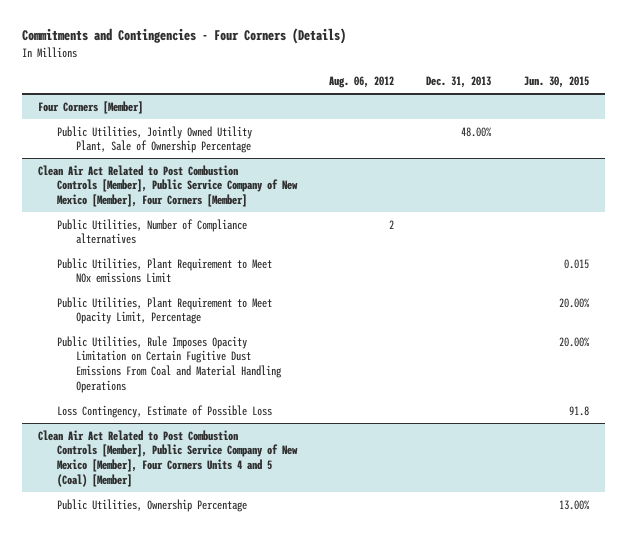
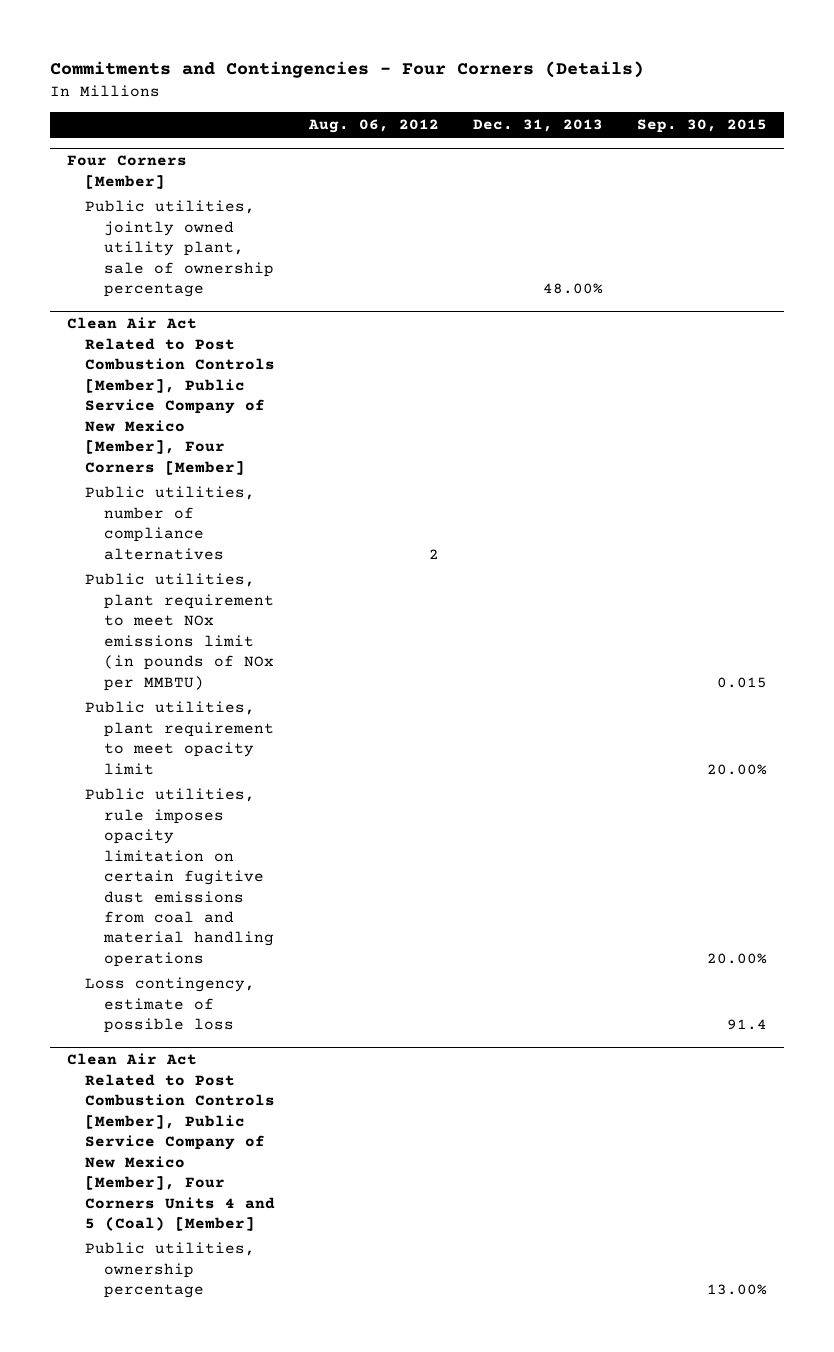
[523,76,589,89] Jun. 30, 2015 -> none
none -> [637,119,768,134] Sep. 30, 2015
[56,125,252,154] Public Utilities, Jointly Owned Utility Plant, Sale of Ownership Percentage -> [85,200,274,298] Public utilities, jointly owned utility plant, sale of ownership percentage
[56,218,247,245] Public Utilities, Number of Compliance alternatives -> [85,486,256,560] Public utilities, number of compliance alternatives
[56,257,272,284] Public Utilities, Plant Requirement to Meet NOx emissions Limit -> [85,573,274,691] Public utilities, plant requirement to meet NOx emissions limit (in pounds of NOx per MMBTU)
[56,296,272,325] Public Utilities, Plant Requirement to Meet Opacity Limit, Percentage -> [85,701,274,775] Public utilities, plant requirement to meet opacity limit
[56,335,283,394] Public Utilities, Rule Imposes Opacity Limitation on Certain Fugitive Dust Emissions From Coal and Material Handling Operations -> [85,788,274,967] Public utilities, rule imposes opacity limitation on certain fugitive dust emissions from coal and material handling operations
[56,404,272,418] Loss Contingency, Estimate of Possible Loss -> [85,977,256,1034] Loss contingency, estimate of possible loss
[56,498,247,512] Public Utilities, Ownership Percentage -> [85,1242,256,1299] Public utilities, ownership percentage

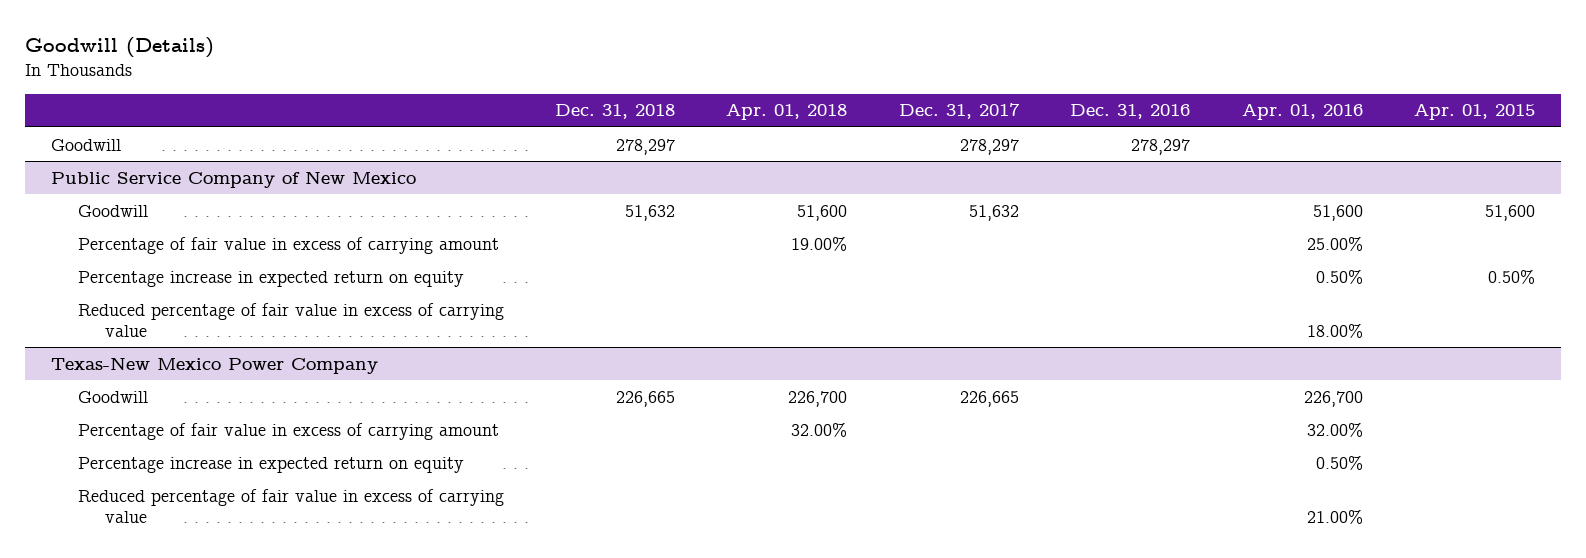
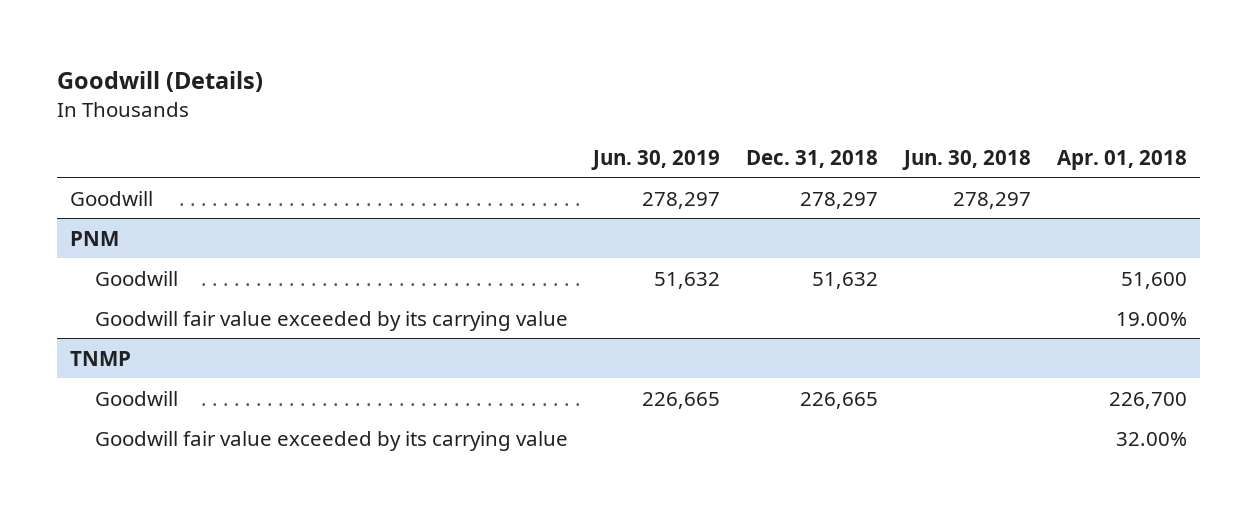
[898,103,1020,120] Dec. 31, 2017 -> none
[1070,104,1191,120] Dec. 31, 2016 -> none
[1241,104,1363,121] Apr. 01, 2016 -> none
[1413,104,1535,121] Apr. 01, 2015 -> none
none -> [591,149,721,170] Jun. 30, 2019
none -> [901,149,1031,170] Jun. 30, 2018
[50,170,416,188] Public Service Company of New Mexico -> [69,230,119,246] PNM
[77,270,464,287] Percentage increase in expected return on equity -> none
[77,302,504,337] Reduced percentage of fair value in excess of carrying value -> none
[77,236,499,254] Percentage of fair value in excess of carrying amount -> [94,310,568,331] Goodwill fair value exceeded by its carrying value
[50,356,378,374] Texas-New Mexico Power Company -> [69,350,131,366] TNMP
[77,456,464,473] Percentage increase in expected return on equity -> none
[77,488,504,523] Reduced percentage of fair value in excess of carrying value -> none
[77,422,499,440] Percentage of fair value in excess of carrying amount -> [94,430,568,451] Goodwill fair value exceeded by its carrying value

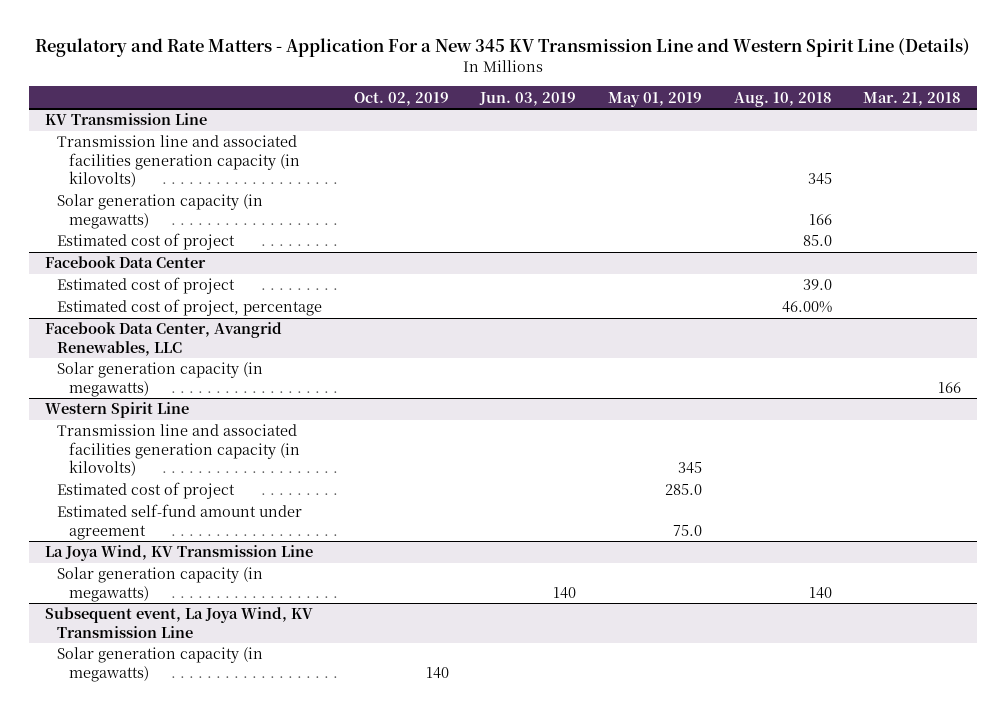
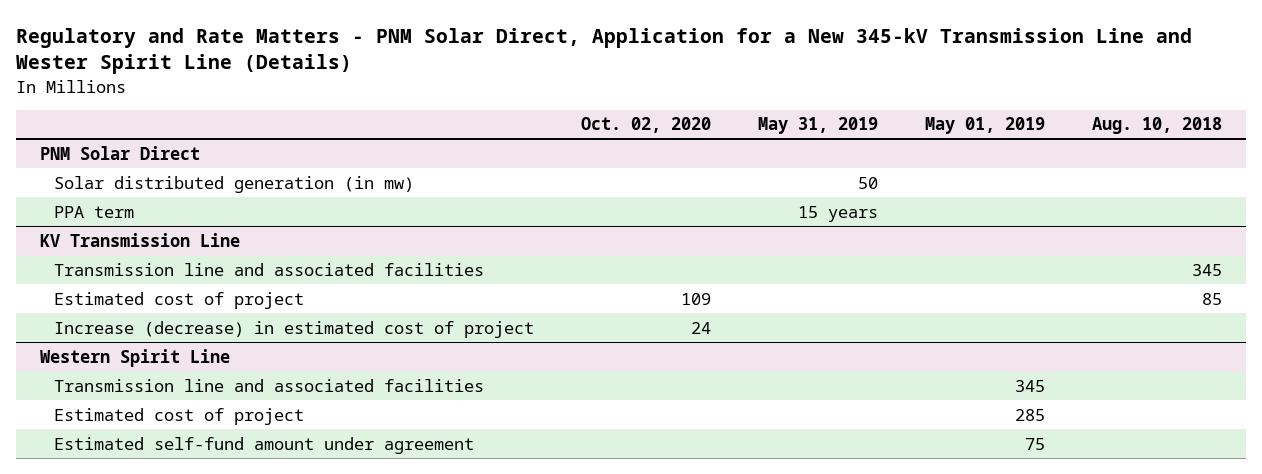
[35,38,971,58] Regulatory and Rate Matters - Application For a New 345 KV Transmission Line and Western Spirit Line (Details) -> [16,27,1193,75] Regulatory and Rate Matters - PNM Solar Direct, Application for a New 345-kV Transmission Line and Wester Spirit Line (Details)
[353,91,449,106] Oct. 02, 2019 -> none
[479,91,577,106] Jun. 03, 2019 -> none
[863,91,962,106] Mar. 21, 2018 -> none
none -> [580,117,711,134] Oct. 02, 2020
none -> [757,117,878,135] May 31, 2019
none -> [39,145,200,160] PNM Solar Direct
none -> [53,175,414,193] Solar distributed generation (in mw)
none -> [53,205,134,218] PPA term
[56,194,263,229] Solar generation capacity (in megawatts) -> none
[45,256,207,269] Facebook Data Center -> none
[56,277,235,295] Estimated cost of project -> none
[56,299,322,317] Estimated cost of project, percentage -> none
[45,322,283,356] Facebook Data Center, Avangrid Renewables, LLC -> none
[56,362,263,397] Solar generation capacity (in megawatts) -> none
[56,135,300,187] Transmission line and associated facilities generation capacity (in kilovolts) -> [53,262,484,276] Transmission line and associated facilities
[802,235,832,247] 85.0 -> [1202,292,1223,305] 85
none -> [53,320,534,338] Increase (decrease) in estimated cost of project
[45,545,314,562] La Joya Wind, KV Transmission Line -> none
[56,567,263,602] Solar generation capacity (in megawatts) -> none
[45,607,314,638] Subsequent event, La Joya Wind, KV Transmission Line -> none
[56,647,263,682] Solar generation capacity (in megawatts) -> none
[56,424,300,476] Transmission line and associated facilities generation capacity (in kilovolts) -> [53,378,484,392] Transmission line and associated facilities
[664,484,702,496] 285.0 -> [1014,408,1045,421] 285
[672,524,702,536] 75.0 -> [1024,437,1045,450] 75

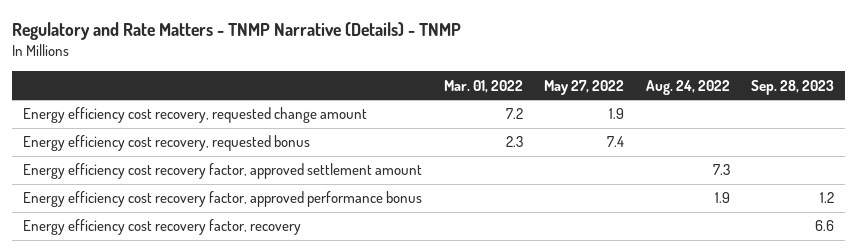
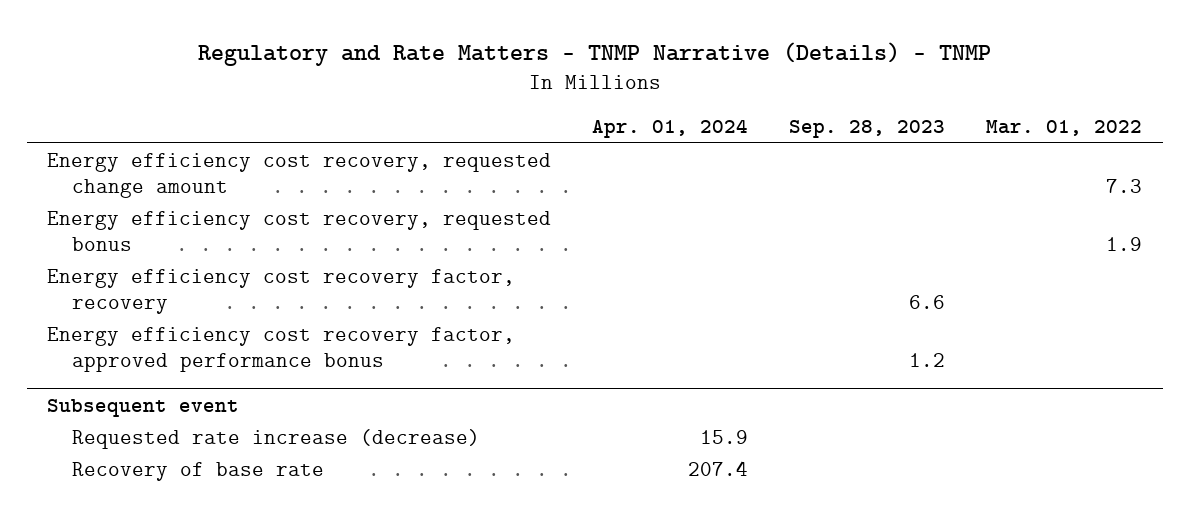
[544,79,625,95] May 27, 2022 -> none
[645,79,730,95] Aug. 24, 2022 -> none
none -> [592,119,749,139] Apr. 01, 2024
[23,163,423,180] Energy efficiency cost recovery factor, approved settlement amount -> none
[505,108,523,120] 7.2 -> [1106,178,1143,193] 7.3
[505,136,523,148] 2.3 -> [1106,236,1143,251] 1.9
[23,191,423,208] Energy efficiency cost recovery factor, approved performance bonus -> [47,326,516,372] Energy efficiency cost recovery factor, approved performance bonus
none -> [47,398,240,417] Subsequent event
none -> [72,428,481,449] Requested rate increase (decrease)
none -> [72,461,325,481] Recovery of base rate

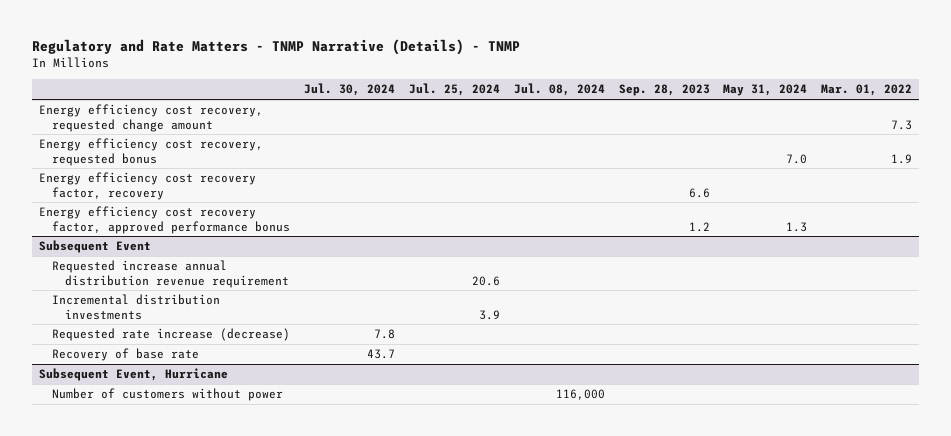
[592,119,749,139] Apr. 01, 2024 -> none
none -> [303,83,395,97] Jul. 30, 2024
none -> [408,83,500,97] Jul. 25, 2024
none -> [513,83,605,97] Jul. 08, 2024
none -> [723,84,808,97] May 31, 2024
[47,398,240,417] Subsequent event -> [38,240,151,254] Subsequent Event
none -> [51,260,289,288] Requested increase annual distribution revenue requirement
none -> [51,294,220,320] Incremental distribution investments
none -> [38,368,228,382] Subsequent Event, Hurricane
none -> [51,388,283,402] Number of customers without power

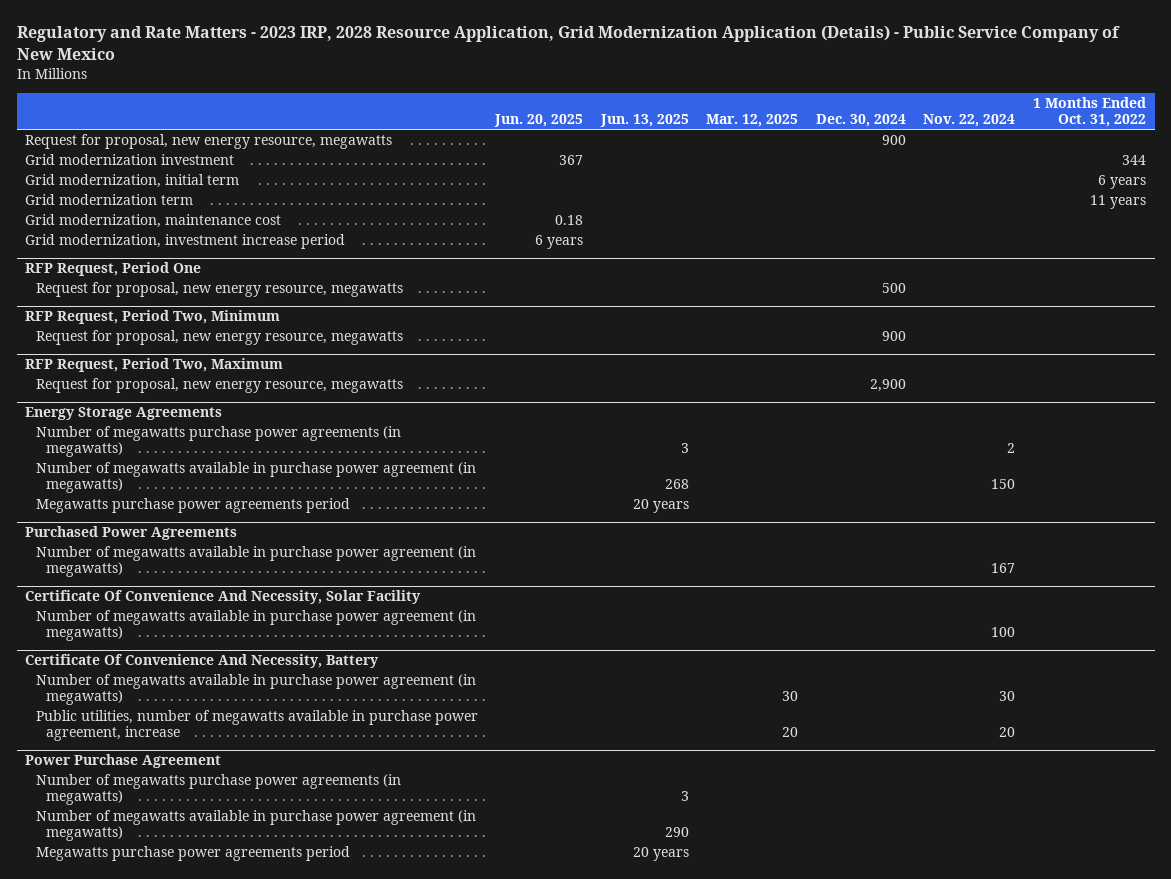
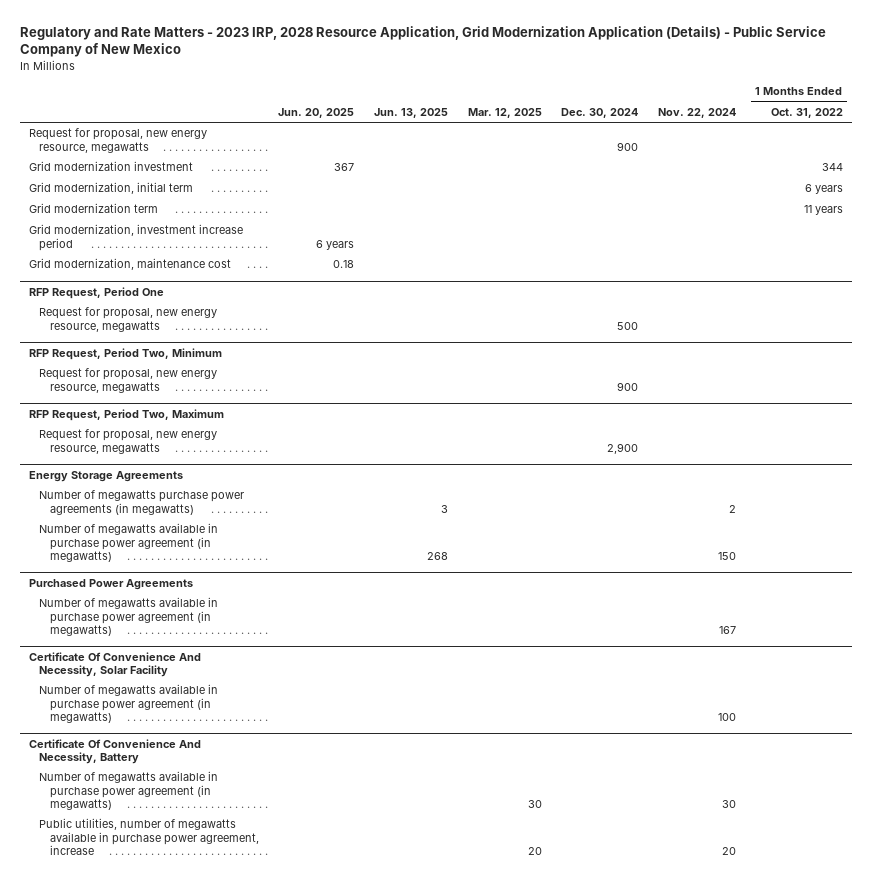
[25,214,282,229] Grid modernization, maintenance cost -> [29,258,232,271] Grid modernization, maintenance cost
[35,498,350,514] Megawatts purchase power agreements period -> none
[25,754,222,769] Power Purchase Agreement -> none
[35,774,401,806] Number of megawatts purchase power agreements (in megawatts) -> none
[35,810,476,842] Number of megawatts available in purchase power agreement (in megawatts) -> none
[35,846,350,862] Megawatts purchase power agreements period -> none

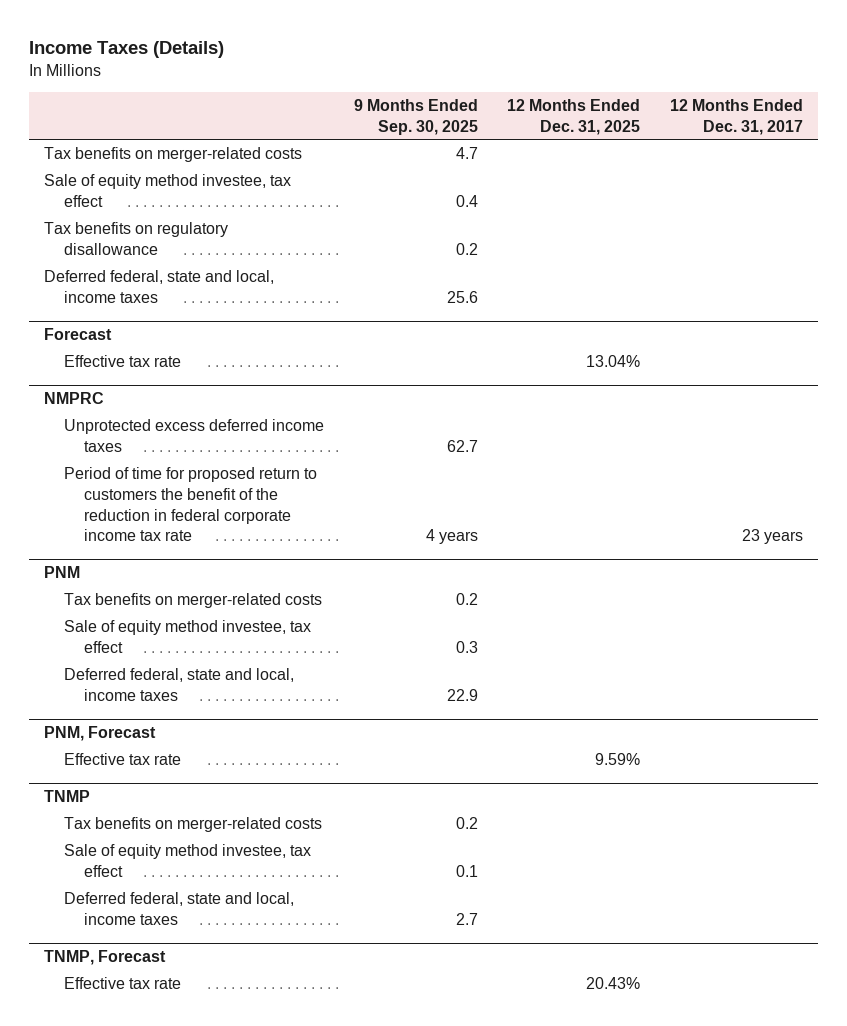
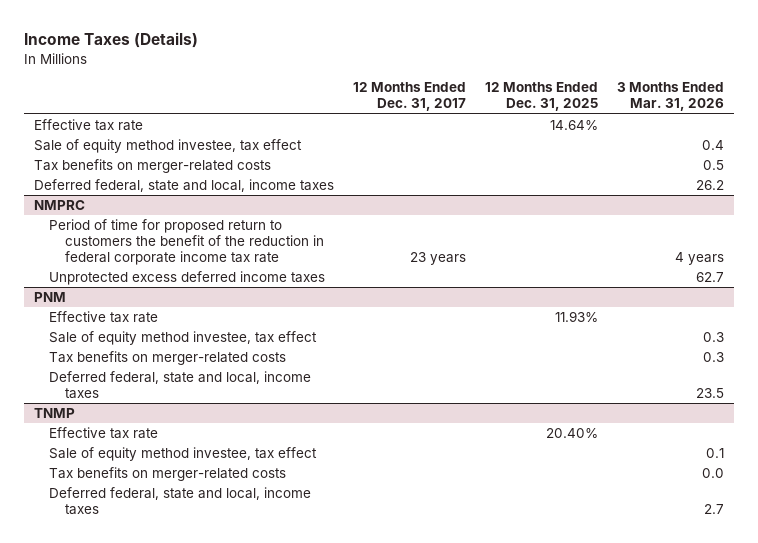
[353,98,478,135] 9 Months Ended Sep. 30, 2025 -> none
none -> [617,82,725,112] 3 Months Ended Mar. 31, 2026
none -> [33,119,143,132] Effective tax rate
[44,222,229,255] Tax benefits on regulatory disallowance -> none
[44,147,303,163] Tax benefits on merger-related costs -> [33,159,271,174] Tax benefits on merger-related costs
[44,328,113,341] Forecast -> none
[64,355,182,368] Effective tax rate -> none
[64,419,325,452] Unprotected excess deferred income taxes -> [49,271,326,286] Unprotected excess deferred income taxes
none -> [49,311,159,324] Effective tax rate
[64,593,323,609] Tax benefits on merger-related costs -> [49,351,287,366] Tax benefits on merger-related costs
[44,726,157,742] PNM, Forecast -> none
[64,753,182,766] Effective tax rate -> none
none -> [49,427,159,440] Effective tax rate
[64,817,323,833] Tax benefits on merger-related costs -> [49,467,287,482] Tax benefits on merger-related costs
[44,950,167,966] TNMP, Forecast -> none
[64,977,182,990] Effective tax rate -> none

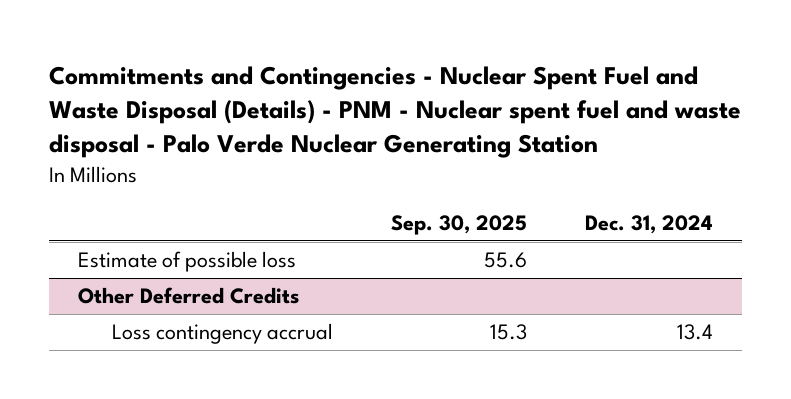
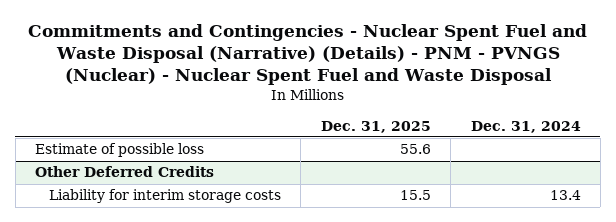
[49,65,742,159] Commitments and Contingencies - Nuclear Spent Fuel and Waste Disposal (Details) - PNM - Nuclear spent fuel and waste disposal - Palo Verde Nuclear Generating Station -> [27,24,587,85] Commitments and Contingencies - Nuclear Spent Fuel and Waste Disposal (Narrative) (Details) - PNM - PVNGS (Nuclear) - Nuclear Spent Fuel and Waste Disposal
[391,214,528,235] Sep. 30, 2025 -> none
none -> [320,120,431,133] Dec. 31, 2025
[112,323,334,345] Loss contingency accrual -> [49,189,282,204] Liability for interim storage costs

